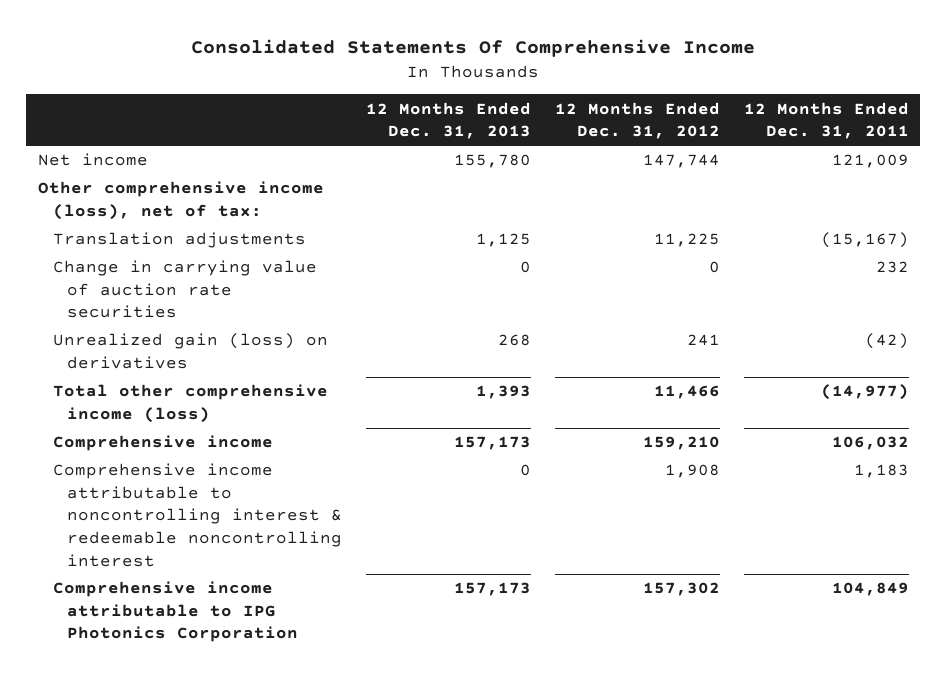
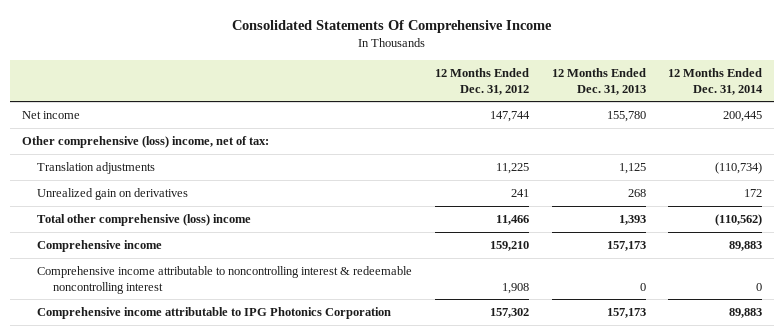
[743,101,909,140] 12 Months Ended Dec. 31, 2011 -> none
none -> [668,67,764,95] 12 Months Ended Dec. 31, 2014
[37,181,324,220] Other comprehensive income (loss), net of tax: -> [21,135,269,148] Other comprehensive (loss) income, net of tax:
[52,260,317,319] Change in carrying value of auction rate securities -> none
[52,333,328,369] Unrealized gain (loss) on derivatives -> [37,187,189,200] Unrealized gain on derivatives
[52,384,328,423] Total other comprehensive income (loss) -> [37,213,252,226] Total other comprehensive (loss) income

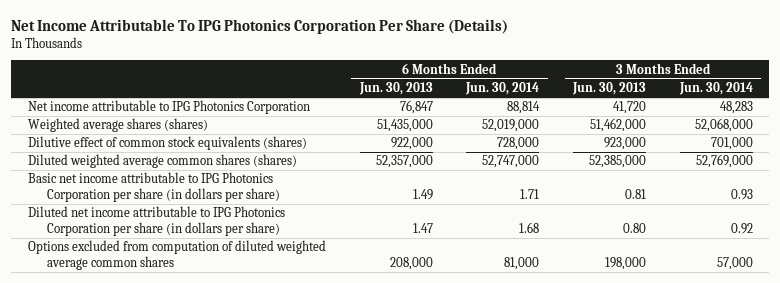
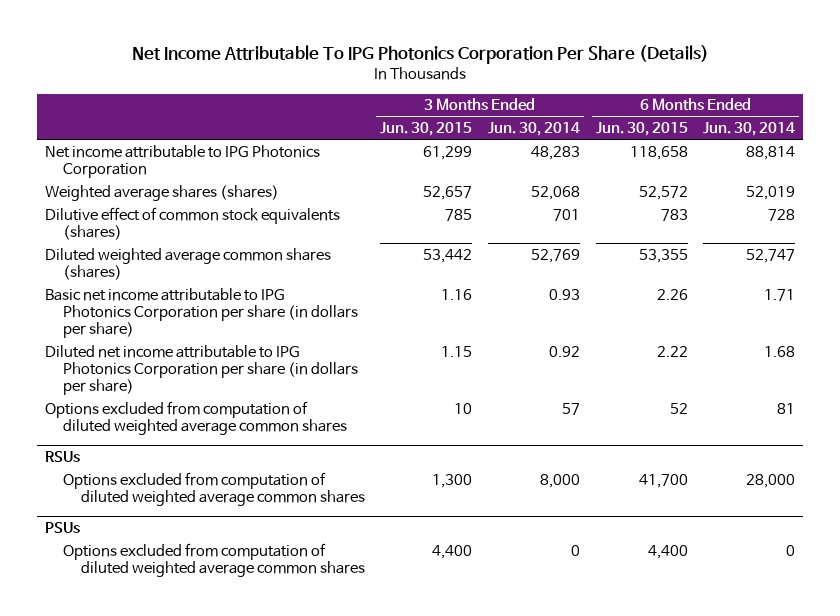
[358,82,433,96] Jun. 30, 2013 -> none
[571,82,646,96] Jun. 30, 2013 -> none
none -> [380,121,473,136] Jun. 30, 2015
none -> [595,121,688,136] Jun. 30, 2015
[482,119,540,133] 52,019,000 -> [746,185,796,200] 52,019
[694,118,753,133] 52,068,000 -> [531,185,581,200] 52,068
[497,137,540,151] 728,000 -> [768,208,796,221] 728
[710,137,753,151] 701,000 -> [553,208,581,221] 701
[482,155,540,169] 52,747,000 -> [746,248,796,263] 52,747
[695,154,753,169] 52,769,000 -> [531,248,581,263] 52,769
[504,256,540,270] 81,000 -> [777,402,796,414] 81
[716,256,753,270] 57,000 -> [562,402,581,415] 57
none -> [44,451,80,463] RSUs
none -> [62,471,365,506] Options excluded from computation of diluted weighted average common shares
none -> [44,522,80,534] PSUs
none -> [62,542,365,577] Options excluded from computation of diluted weighted average common shares

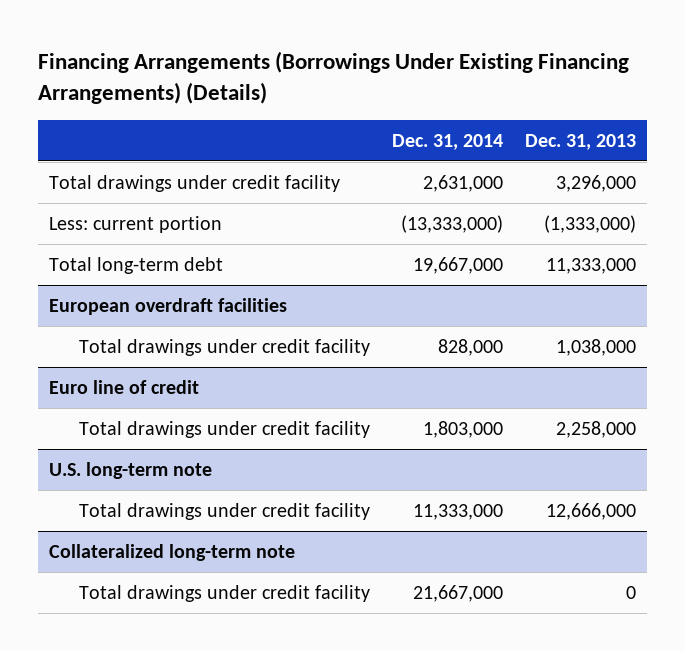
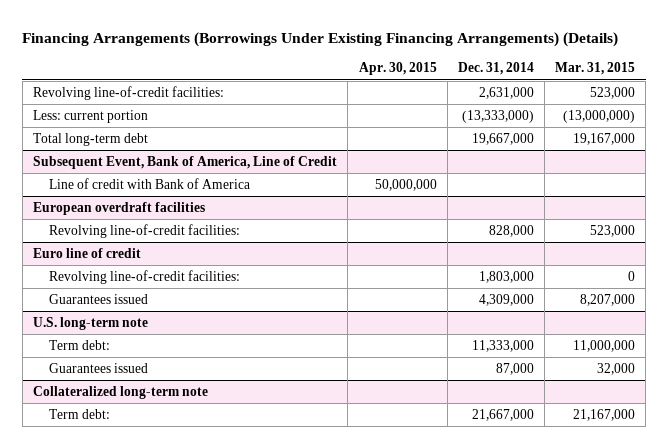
[525,134,637,151] Dec. 31, 2013 -> none
none -> [358,62,437,76] Apr. 30, 2015
none -> [555,62,636,76] Mar. 31, 2015
[48,174,340,192] Total drawings under credit facility -> [33,85,225,100] Revolving line-of-credit facilities:
none -> [33,155,338,169] Subsequent Event, Bank of America, Line of Credit
none -> [48,177,250,189] Line of credit with Bank of America
[79,338,371,356] Total drawings under credit facility -> [48,223,240,238] Revolving line-of-credit facilities:
[79,420,371,438] Total drawings under credit facility -> [48,269,240,284] Revolving line-of-credit facilities:
none -> [48,293,148,304] Guarantees issued
[79,502,371,520] Total drawings under credit facility -> [48,339,110,350] Term debt:
none -> [48,362,148,373] Guarantees issued
[79,584,371,602] Total drawings under credit facility -> [48,408,110,419] Term debt:

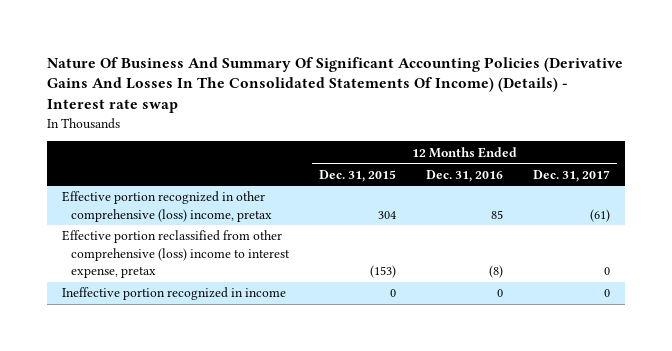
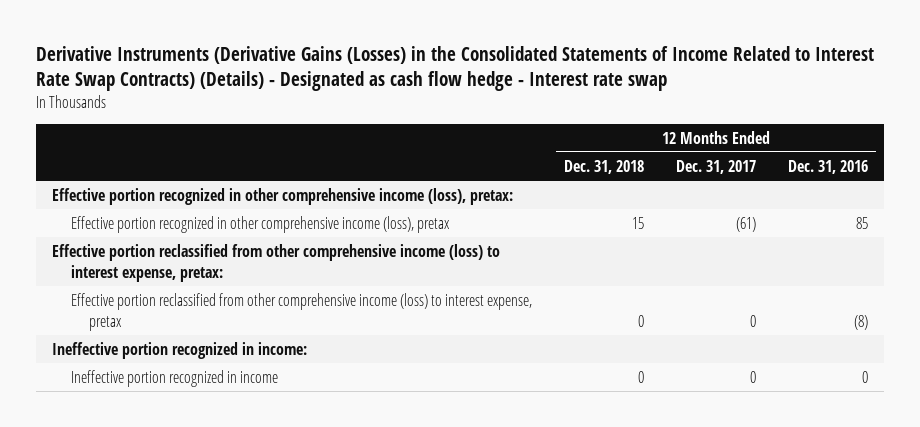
[46,56,623,114] Nature Of Business And Summary Of Significant Accounting Policies (Derivative Gains And Losses In The Consolidated Statements Of Income) (Details) - Interest rate swap -> [36,46,875,92] Derivative Instruments (Derivative Gains (Losses) in the Consolidated Statements of Income Related to Interest Rate Swap Contracts) (Details) - Designated as cash flow hedge - Interest rate swap
[319,169,397,182] Dec. 31, 2015 -> none
none -> [563,159,644,174] Dec. 31, 2018
none -> [52,187,514,205] Effective portion recognized in other comprehensive income (loss), pretax:
[61,191,273,222] Effective portion recognized in other comprehensive (loss) income, pretax -> [70,215,450,233] Effective portion recognized in other comprehensive income (loss), pretax
none -> [52,243,501,282] Effective portion reclassified from other comprehensive income (loss) to interest expense, pretax:
[61,230,291,279] Effective portion reclassified from other comprehensive (loss) income to interest expense, pretax -> [70,292,532,331] Effective portion reclassified from other comprehensive income (loss) to interest expense, pretax
none -> [52,341,308,359] Ineffective portion recognized in income:

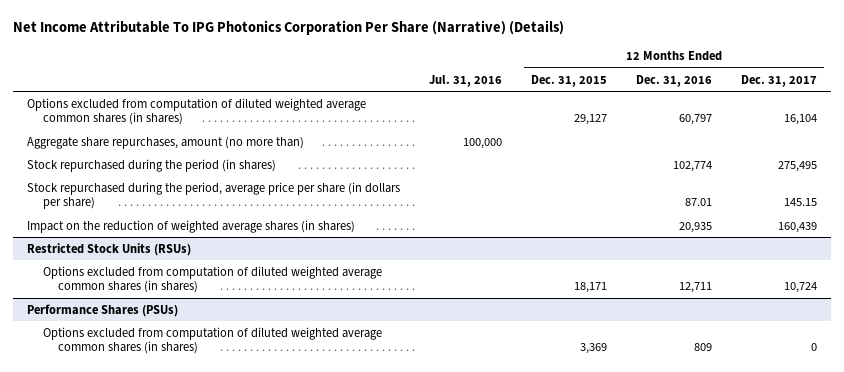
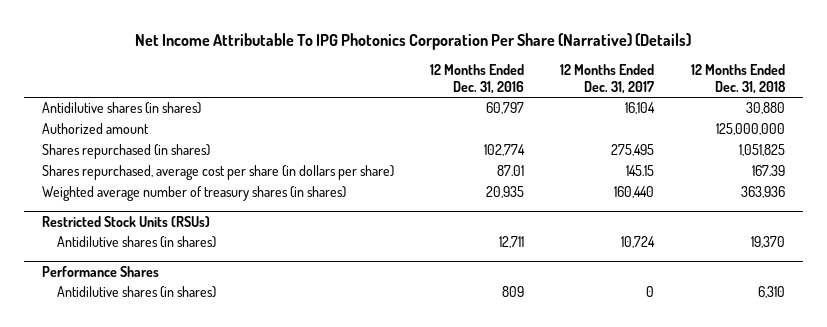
[429,74,503,87] Jul. 31, 2016 -> none
[530,74,607,87] Dec. 31, 2015 -> none
none -> [690,64,786,94] 12 Months Ended Dec. 31, 2018
[27,97,367,126] Options excluded from computation of diluted weighted average common shares (in shares) -> [42,102,202,115] Antidilutive shares (in shares)
[27,136,305,149] Aggregate share repurchases, amount (no more than) -> [42,123,150,135] Authorized amount
[27,158,277,172] Stock repurchased during the period (in shares) -> [42,144,211,160] Shares repurchased (in shares)
[27,181,401,210] Stock repurchased during the period, average price per share (in dollars per share) -> [42,165,395,181] Shares repurchased, average cost per share (in dollars per share)
[27,219,356,233] Impact on the reduction of weighted average shares (in shares) -> [42,186,347,202] Weighted average number of treasury shares (in shares)
[777,221,817,233] 160,439 -> [614,186,655,199] 160,440
[42,265,382,294] Options excluded from computation of diluted weighted average common shares (in shares) -> [56,236,216,249] Antidilutive shares (in shares)
[27,303,179,317] Performance Shares (PSUs) -> [42,265,160,277] Performance Shares
[42,326,382,355] Options excluded from computation of diluted weighted average common shares (in shares) -> [56,286,216,299] Antidilutive shares (in shares)

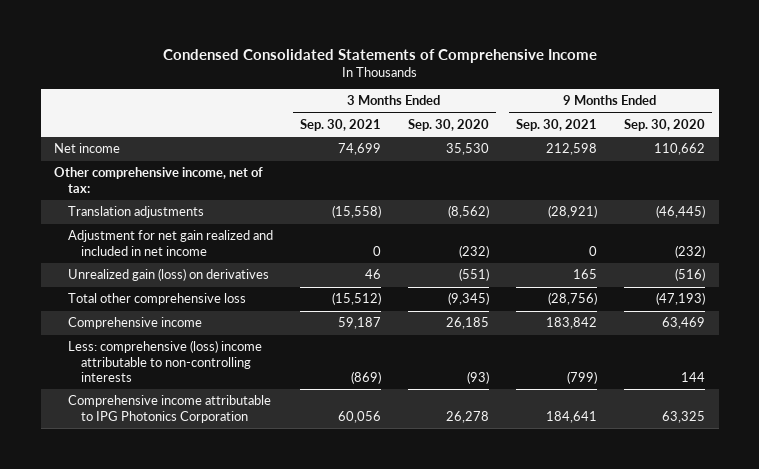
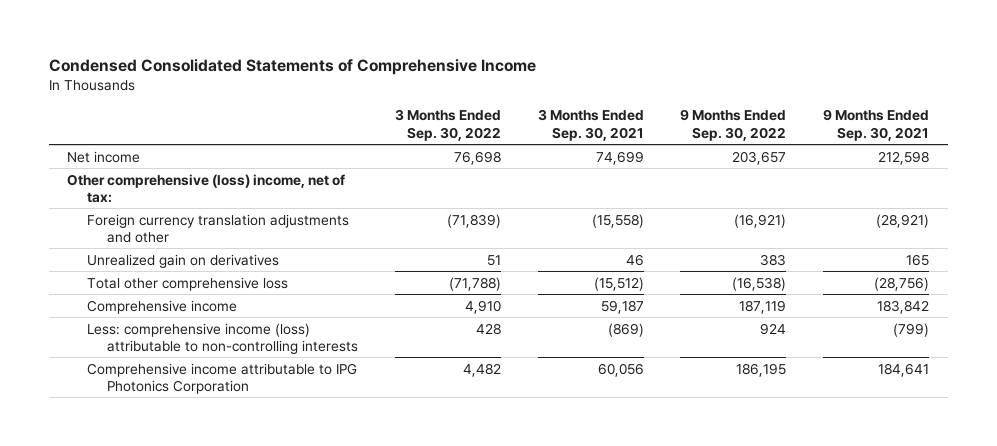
[407,119,489,132] Sep. 30, 2020 -> none
[623,119,705,132] Sep. 30, 2020 -> none
none -> [394,109,501,141] 3 Months Ended Sep. 30, 2022
none -> [680,109,787,141] 9 Months Ended Sep. 30, 2022
[67,230,273,256] Adjustment for net gain realized and included in net income -> none
[54,167,264,193] Other comprehensive income, net of tax: -> [67,173,346,203] Other comprehensive (loss) income, net of tax:
[67,206,204,219] Translation adjustments -> [87,213,350,243] Foreign currency translation adjustments and other
[67,268,269,282] Unrealized gain (loss) on derivatives -> [87,253,280,268] Unrealized gain on derivatives
[67,340,262,382] Less: comprehensive (loss) income attributable to non-controlling interests -> [87,322,358,354] Less: comprehensive income (loss) attributable to non-controlling interests

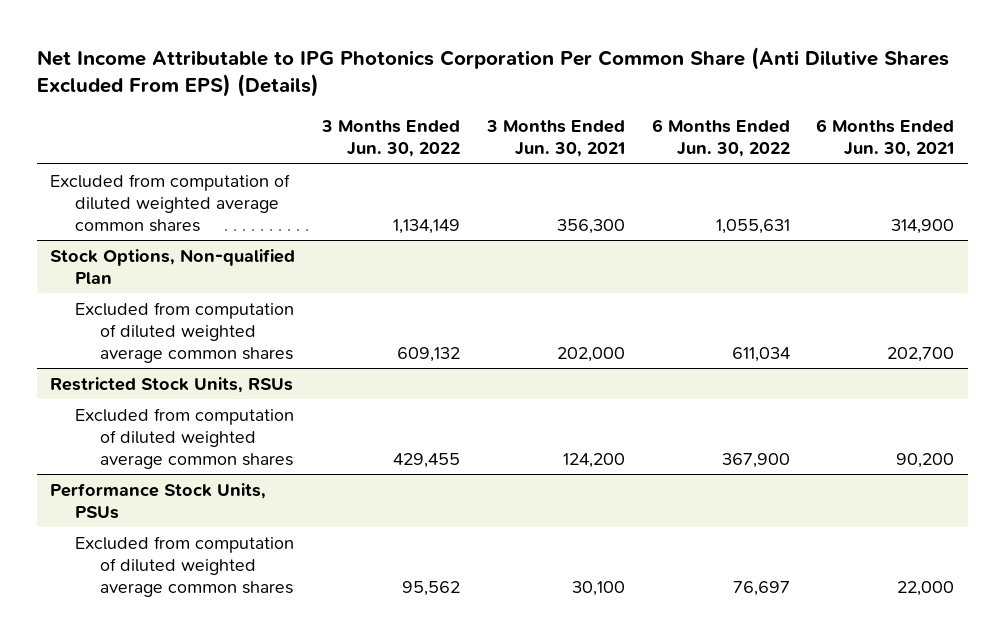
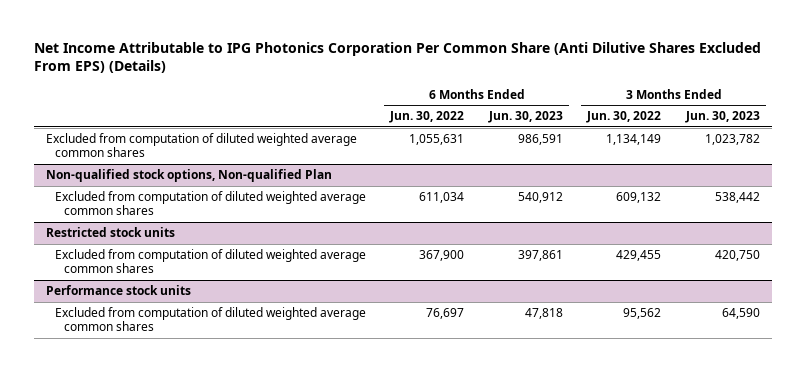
[485,119,625,157] 3 Months Ended Jun. 30, 2021 -> none
[816,118,955,157] 6 Months Ended Jun. 30, 2021 -> none
none -> [487,111,563,124] Jun. 30, 2023
none -> [684,111,760,124] Jun. 30, 2023
[50,248,296,284] Stock Options, Non-qualified Plan -> [46,169,333,183] Non-qualified stock options, Non-qualified Plan
[50,376,294,393] Restricted Stock Units, RSUs -> [46,227,176,238] Restricted stock units
[50,482,267,519] Performance Stock Units, PSUs -> [46,285,192,296] Performance stock units

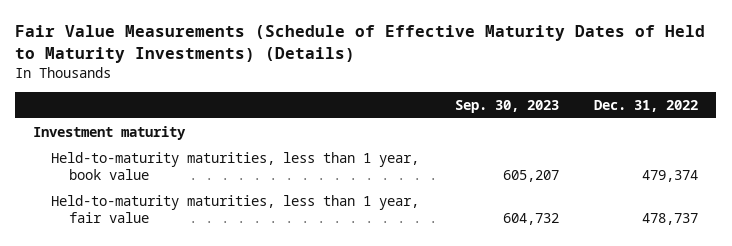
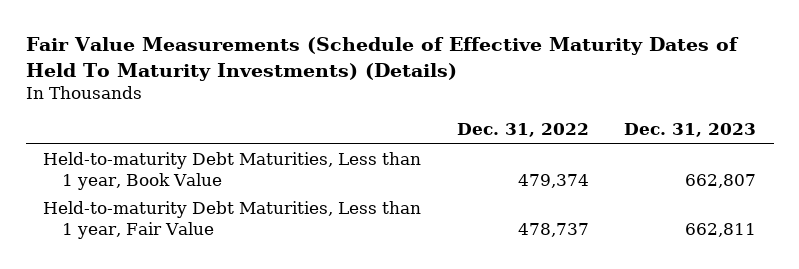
[15,25,706,64] Fair Value Measurements (Schedule of Effective Maturity Dates of Held to Maturity Investments) (Details) -> [25,37,739,81] Fair Value Measurements (Schedule of Effective Maturity Dates of Held To Maturity Investments) (Details)
[454,100,559,114] Sep. 30, 2023 -> none
none -> [624,123,757,138] Dec. 31, 2023
[33,125,187,140] Investment maturity -> none
[51,151,420,180] Held-to-maturity maturities, less than 1 year, book value -> [43,152,422,190] Held-to-maturity Debt Maturities, Less than 1 year, Book Value
[51,194,420,223] Held-to-maturity maturities, less than 1 year, fair value -> [43,201,422,239] Held-to-maturity Debt Maturities, Less than 1 year, Fair Value

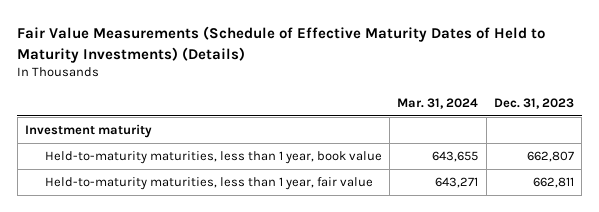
[25,37,739,81] Fair Value Measurements (Schedule of Effective Maturity Dates of Held To Maturity Investments) (Details) -> [17,26,546,63] Fair Value Measurements (Schedule of Effective Maturity Dates of Held to Maturity Investments) (Details)
[456,123,589,138] Dec. 31, 2022 -> none
none -> [397,97,479,109] Mar. 31, 2024
none -> [25,124,153,139] Investment maturity
[43,152,422,190] Held-to-maturity Debt Maturities, Less than 1 year, Book Value -> [44,151,382,165] Held-to-maturity maturities, less than 1 year, book value
[43,201,422,239] Held-to-maturity Debt Maturities, Less than 1 year, Fair Value -> [44,177,373,191] Held-to-maturity maturities, less than 1 year, fair value

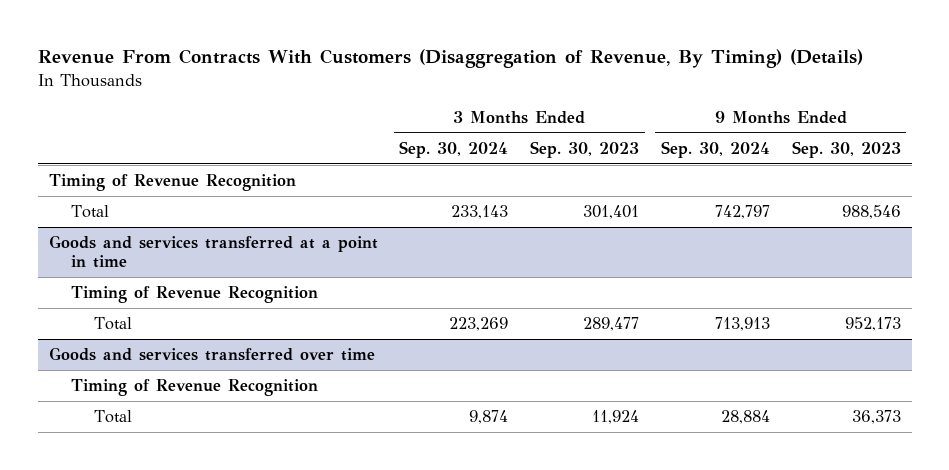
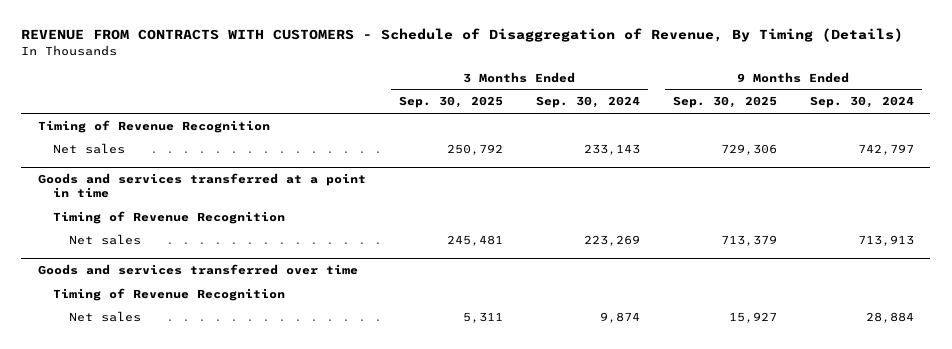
[37,49,863,69] Revenue From Contracts With Customers (Disaggregation of Revenue, By Timing) (Details) -> [21,28,904,43] REVENUE FROM CONTRACTS WITH CUSTOMERS - Schedule of Disaggregation of Revenue, By Timing (Details)
[530,141,640,159] Sep. 30, 2023 -> none
[791,141,901,159] Sep. 30, 2023 -> none
none -> [398,96,503,109] Sep. 30, 2025
none -> [672,96,777,109] Sep. 30, 2025
[71,205,110,219] Total -> [53,142,126,154] Net sales
[93,317,132,331] Total -> [69,233,142,245] Net sales
[93,410,132,424] Total -> [69,310,142,322] Net sales

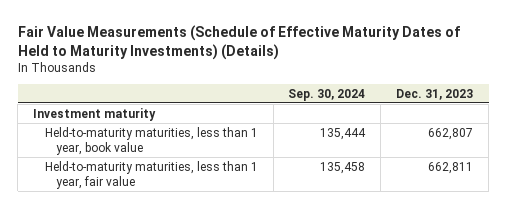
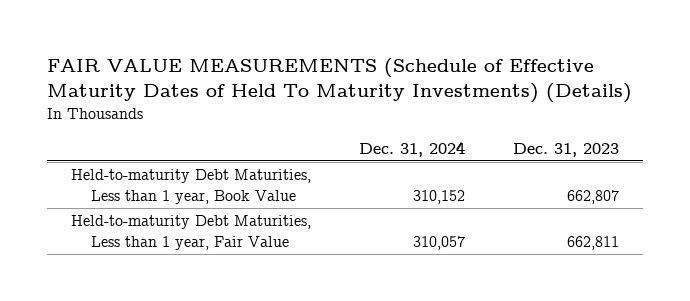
[17,24,460,60] Fair Value Measurements (Schedule of Effective Maturity Dates of Held to Maturity Investments) (Details) -> [46,58,632,104] FAIR VALUE MEASUREMENTS (Schedule of Effective Maturity Dates of Held To Maturity Investments) (Details)
[288,88,366,101] Sep. 30, 2024 -> none
none -> [359,140,466,157] Dec. 31, 2024
[33,107,157,121] Investment maturity -> none
[44,126,258,155] Held-to-maturity maturities, less than 1 year, book value -> [71,169,312,204] Held-to-maturity Debt Maturities, Less than 1 year, Book Value
[44,160,258,189] Held-to-maturity maturities, less than 1 year, fair value -> [71,215,312,250] Held-to-maturity Debt Maturities, Less than 1 year, Fair Value

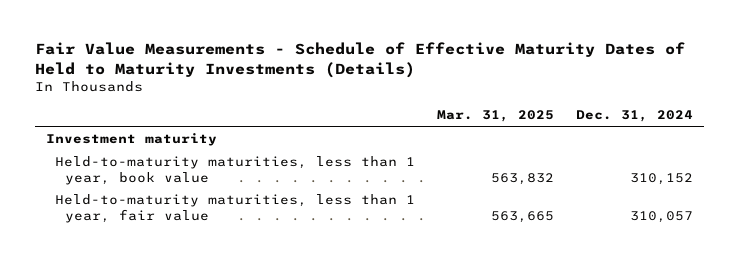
[46,58,632,104] FAIR VALUE MEASUREMENTS (Schedule of Effective Maturity Dates of Held To Maturity Investments) (Details) -> [34,42,685,78] Fair Value Measurements - Schedule of Effective Maturity Dates of Held to Maturity Investments (Details)
[513,142,620,157] Dec. 31, 2023 -> none
none -> [437,110,555,123] Mar. 31, 2025
none -> [45,132,217,146] Investment maturity
[71,169,312,204] Held-to-maturity Debt Maturities, Less than 1 year, Book Value -> [55,155,416,185] Held-to-maturity maturities, less than 1 year, book value
[71,215,312,250] Held-to-maturity Debt Maturities, Less than 1 year, Fair Value -> [55,193,416,223] Held-to-maturity maturities, less than 1 year, fair value

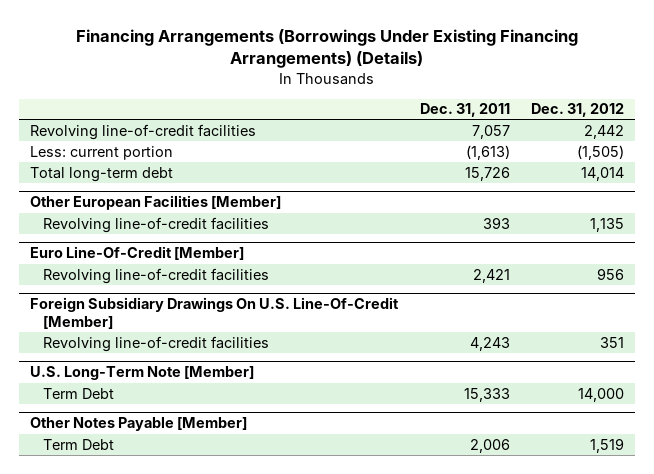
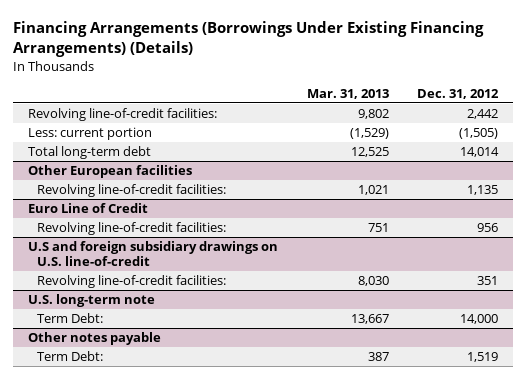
[419,103,510,118] Dec. 31, 2011 -> none
none -> [306,88,389,99] Mar. 31, 2013
[30,123,257,140] Revolving line-of-credit facilities -> [27,108,217,122] Revolving line-of-credit facilities:
[30,195,282,211] Other European Facilities [Member] -> [27,165,192,179] Other European facilities
[42,216,269,233] Revolving line-of-credit facilities -> [36,184,226,198] Revolving line-of-credit facilities:
[30,246,245,261] Euro Line-Of-Credit [Member] -> [27,203,148,214] Euro Line of Credit
[42,267,269,284] Revolving line-of-credit facilities -> [36,222,226,236] Revolving line-of-credit facilities:
[30,297,400,329] Foreign Subsidiary Drawings On U.S. Line-Of-Credit [Member] -> [27,241,278,267] U.S and foreign subsidiary drawings on U.S. line-of-credit
[42,335,269,352] Revolving line-of-credit facilities -> [36,275,226,289] Revolving line-of-credit facilities:
[30,366,255,381] U.S. Long-Term Note [Member] -> [27,294,155,308] U.S. long-term note
[42,387,114,399] Term Debt -> [36,313,103,324] Term Debt:
[30,417,248,432] Other Notes Payable [Member] -> [27,332,161,346] Other notes payable
[42,438,114,450] Term Debt -> [36,351,103,362] Term Debt:

